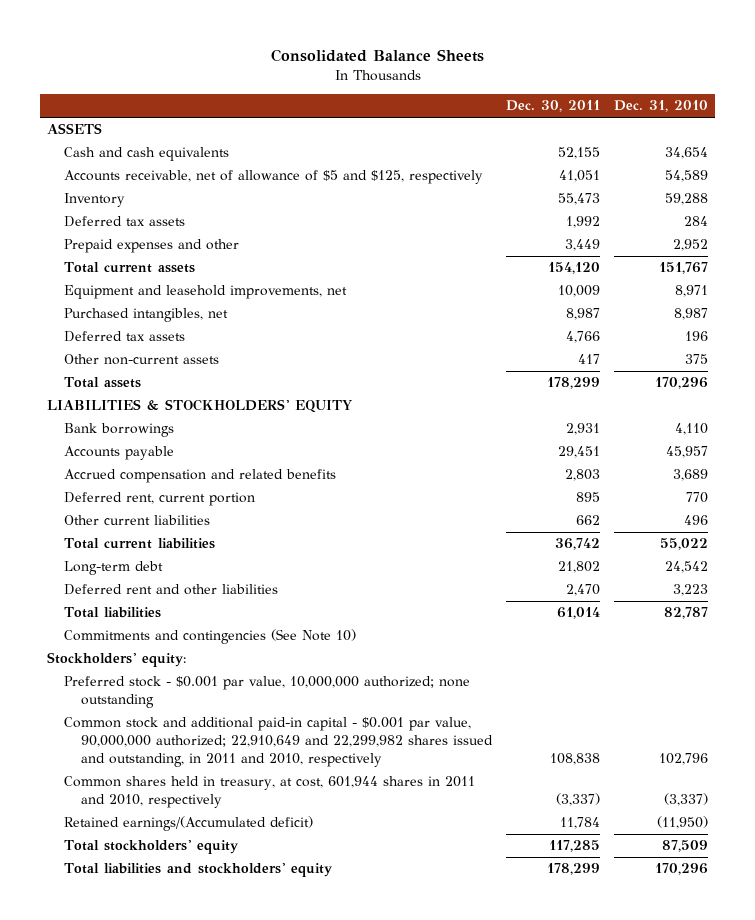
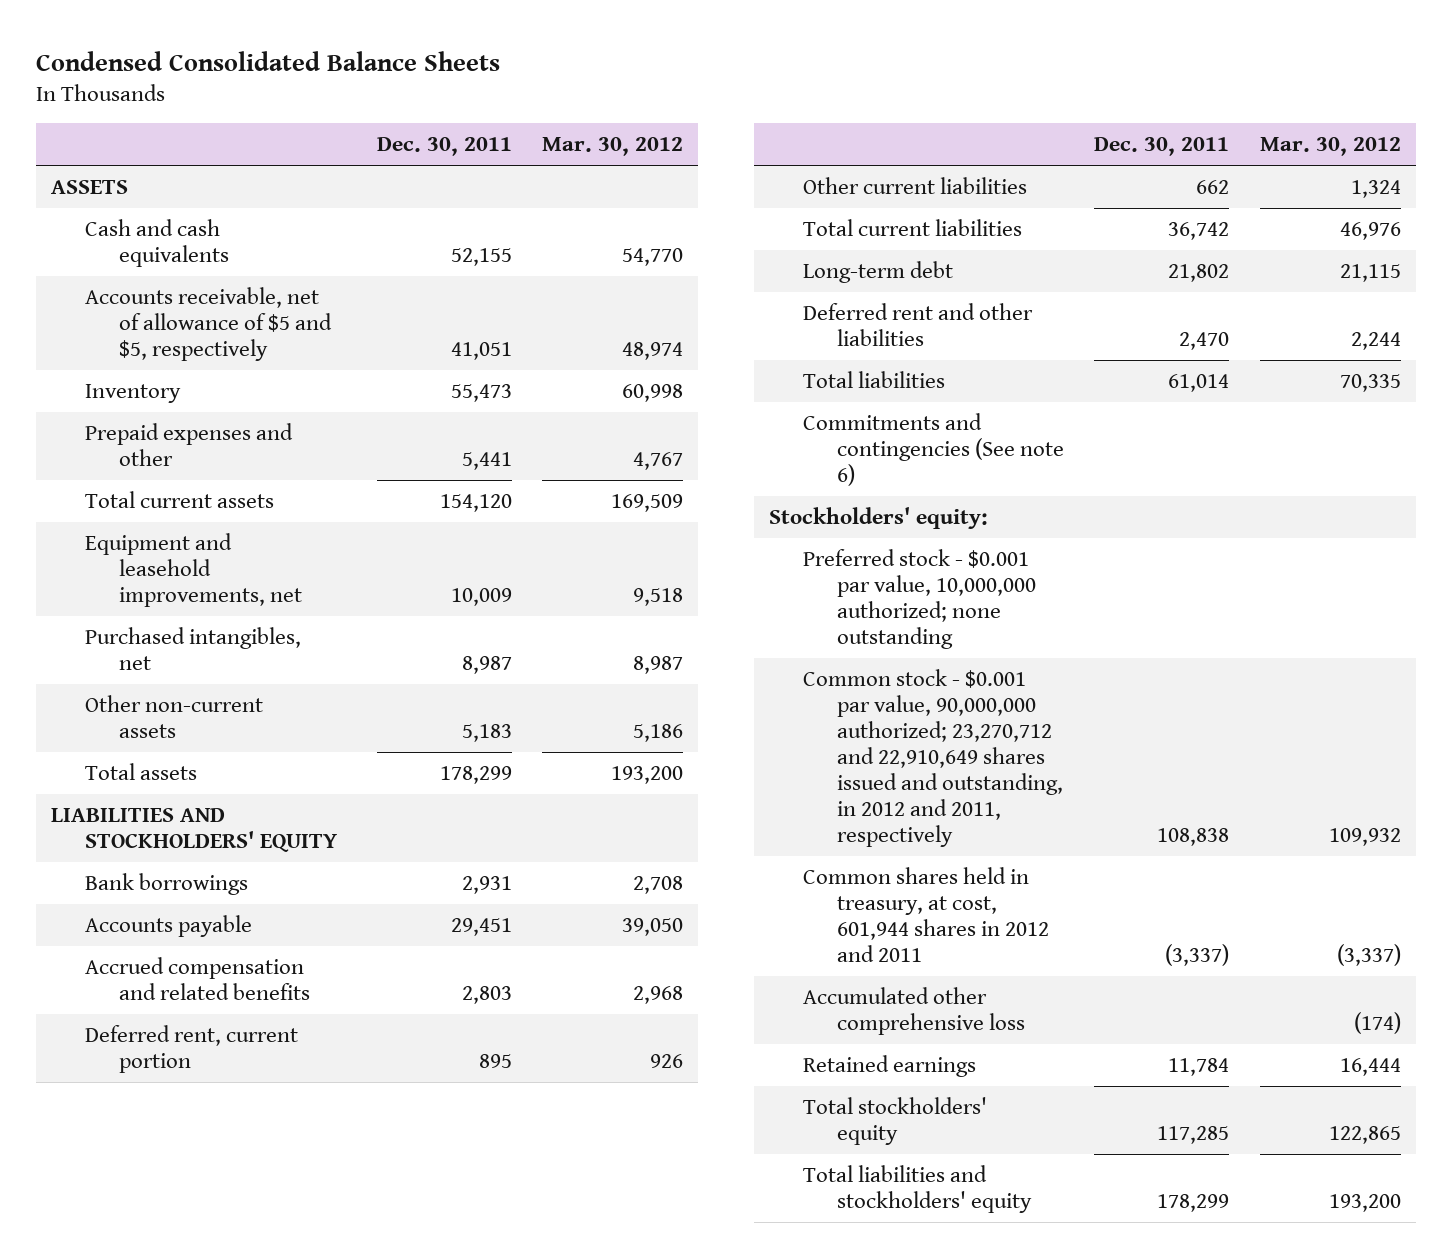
[270,49,484,63] Consolidated Balance Sheets -> [36,50,501,71] Condensed Consolidated Balance Sheets
[614,100,709,113] Dec. 31, 2010 -> none
none -> [541,137,683,157] Mar. 30, 2012
[63,170,483,185] Accounts receivable, net of allowance of $5 and $125, respectively -> [85,286,333,361] Accounts receivable, net of allowance of $5 and $5, respectively
[63,216,185,228] Deferred tax assets -> none
[564,239,600,252] 3,449 -> [461,451,512,470] 5,441
[63,331,185,343] Deferred tax assets -> none
[577,354,600,365] 417 -> [461,723,512,742] 5,183
[47,399,353,414] LIABILITIES & STOCKHOLDERS' EQUITY -> [51,807,338,852] LIABILITIES AND STOCKHOLDERS' EQUITY
[63,629,356,645] Commitments and contingencies (See Note 10) -> [803,412,1065,486] Commitments and contingencies (See note 6)
[63,717,493,767] Common stock and additional paid-in capital - $0.001 par value, 90,000,000 authorized; 22,910,649 and 22,299,982 shares issued and outstanding, in 2011 and 2010, respectively -> [803,668,1064,848] Common stock - $0.001 par value, 90,000,000 authorized; 23,270,712 and 22,910,649 shares issued and outstanding, in 2012 and 2011, respectively
[63,776,475,809] Common shares held in treasury, at cost, 601,944 shares in 2011 and 2010, respectively -> [803,866,1050,962] Common shares held in treasury, at cost, 601,944 shares in 2012 and 2011
none -> [803,986,1026,1035] Accumulated other comprehensive loss
[63,816,313,832] Retained earnings/(Accumulated deficit) -> [803,1054,977,1077] Retained earnings

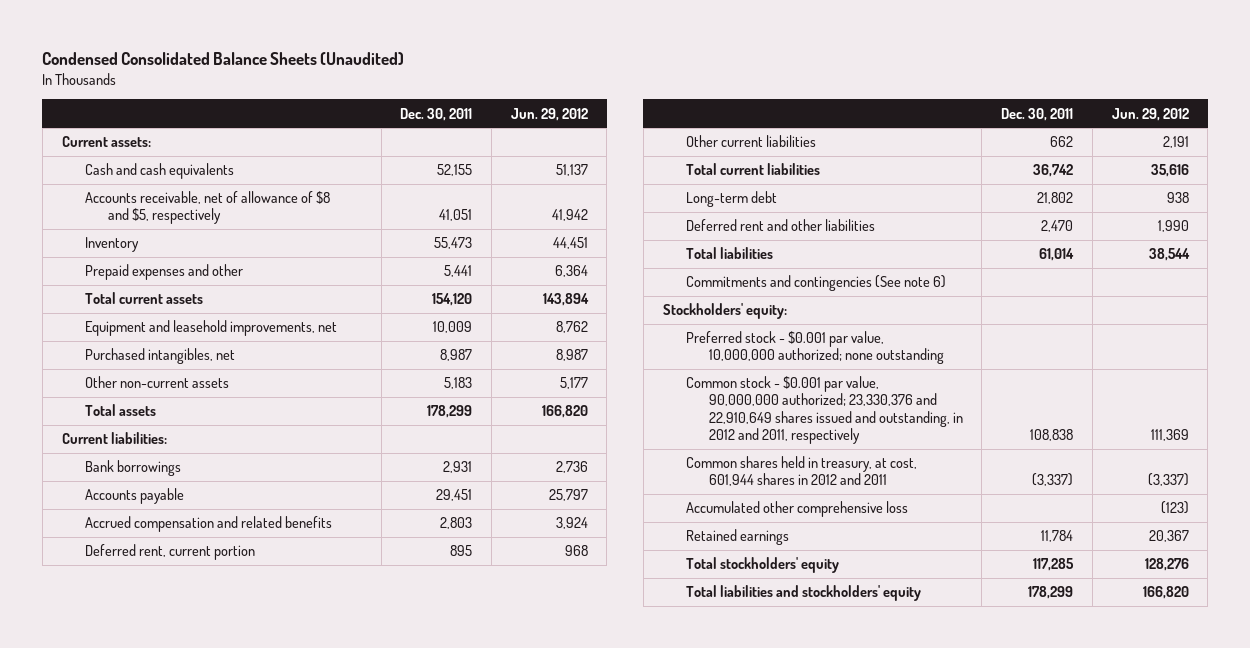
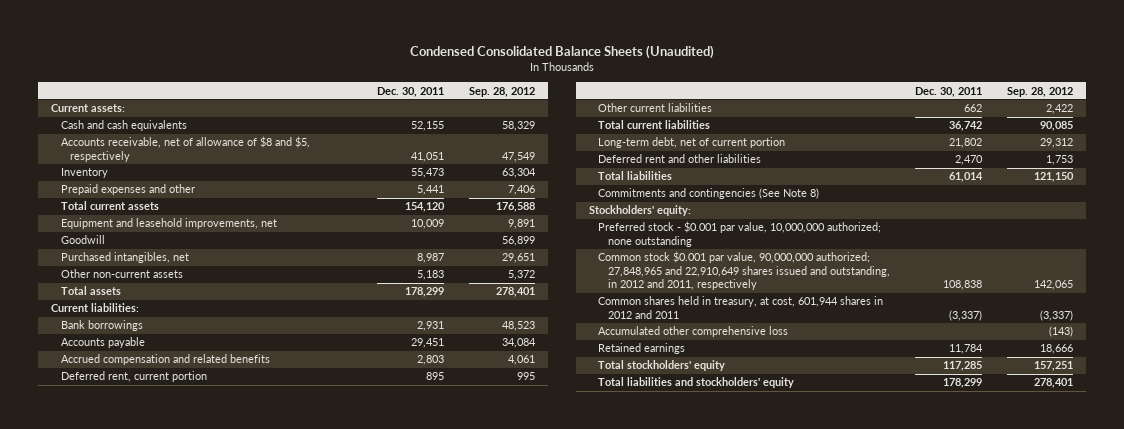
[510,107,588,121] Jun. 29, 2012 -> none
none -> [469,86,536,97] Sep. 28, 2012
none -> [60,235,105,245] Goodwill
[685,191,777,208] Long-term debt -> [598,137,786,149] Long-term debt, net of current portion
[685,275,946,292] Commitments and contingencies (See note 6) -> [598,188,820,200] Commitments and contingencies (See Note 8)
[685,376,963,444] Common stock - $0.001 par value, 90,000,000 authorized; 23,330,376 and 22,910,649 shares issued and outstanding, in 2012 and 2011, respectively -> [598,251,890,291] Common stock $0.001 par value, 90,000,000 authorized; 27,848,965 and 22,910,649 shares issued and outstanding, in 2012 and 2011, respectively

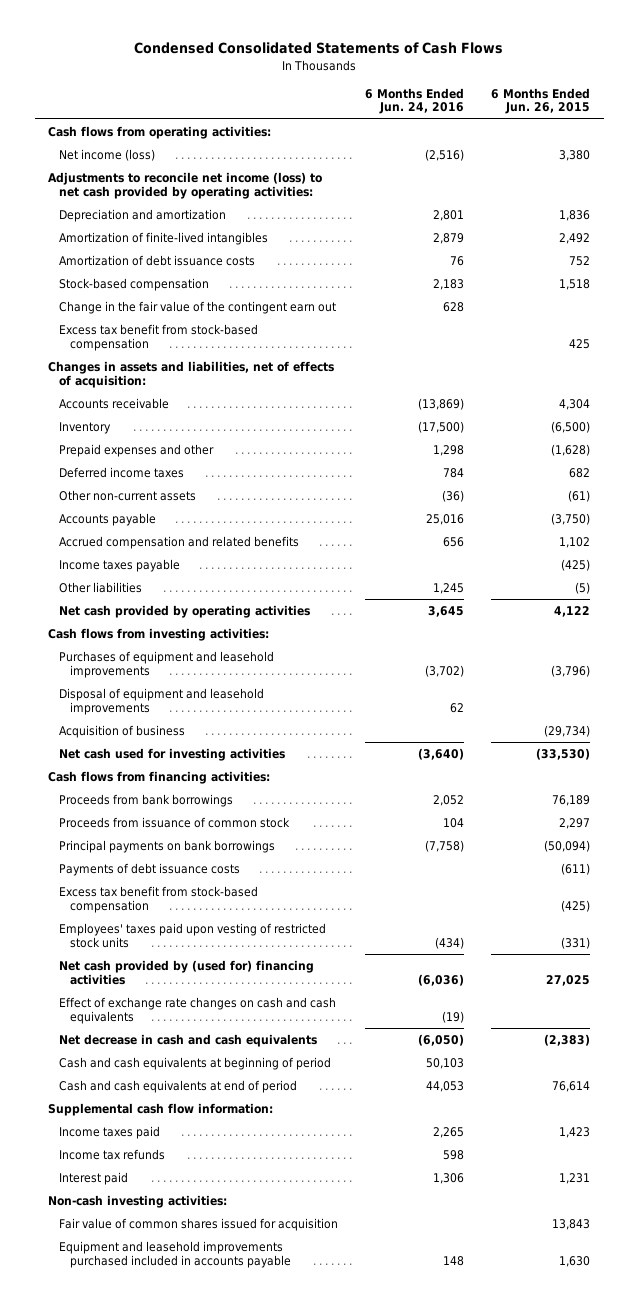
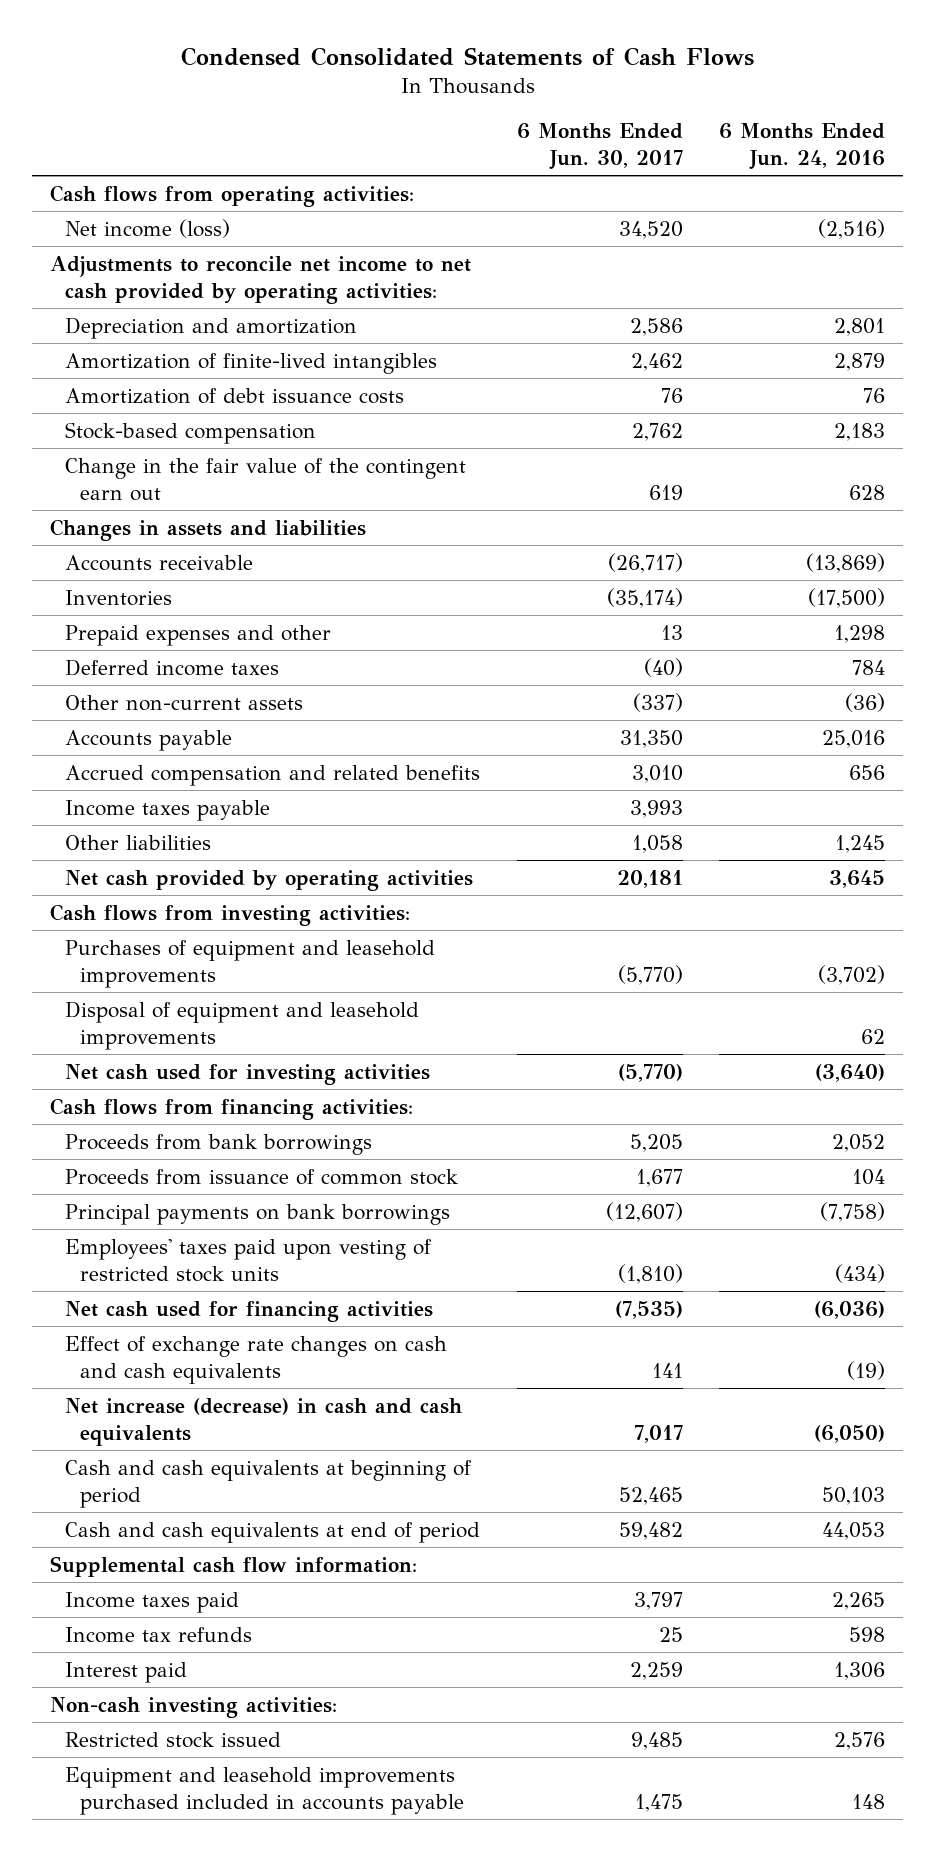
[491,87,591,115] 6 Months Ended Jun. 26, 2015 -> none
none -> [516,123,683,171] 6 Months Ended Jun. 30, 2017
[48,171,323,199] Adjustments to reconcile net income (loss) to net cash provided by operating activities: -> [50,255,472,304] Adjustments to reconcile net income to net cash provided by operating activities:
[58,323,258,351] Excess tax benefit from stock-based compensation -> none
[48,360,335,388] Changes in assets and liabilities, net of effects of acquisition: -> [50,518,367,541] Changes in assets and liabilities
[58,421,111,434] Inventory -> [65,589,173,606] Inventories
[58,724,185,738] Acquisition of business -> none
[58,862,240,876] Payments of debt issuance costs -> none
[58,885,258,913] Excess tax benefit from stock-based compensation -> none
[58,959,314,985] Net cash provided by (used for) financing activities -> [65,1300,434,1322] Net cash used for financing activities
[58,1033,317,1047] Net decrease in cash and cash equivalents -> [65,1397,463,1446] Net increase (decrease) in cash and cash equivalents
[58,1217,338,1231] Fair value of common shares issued for acquisition -> none
none -> [65,1731,282,1748] Restricted stock issued

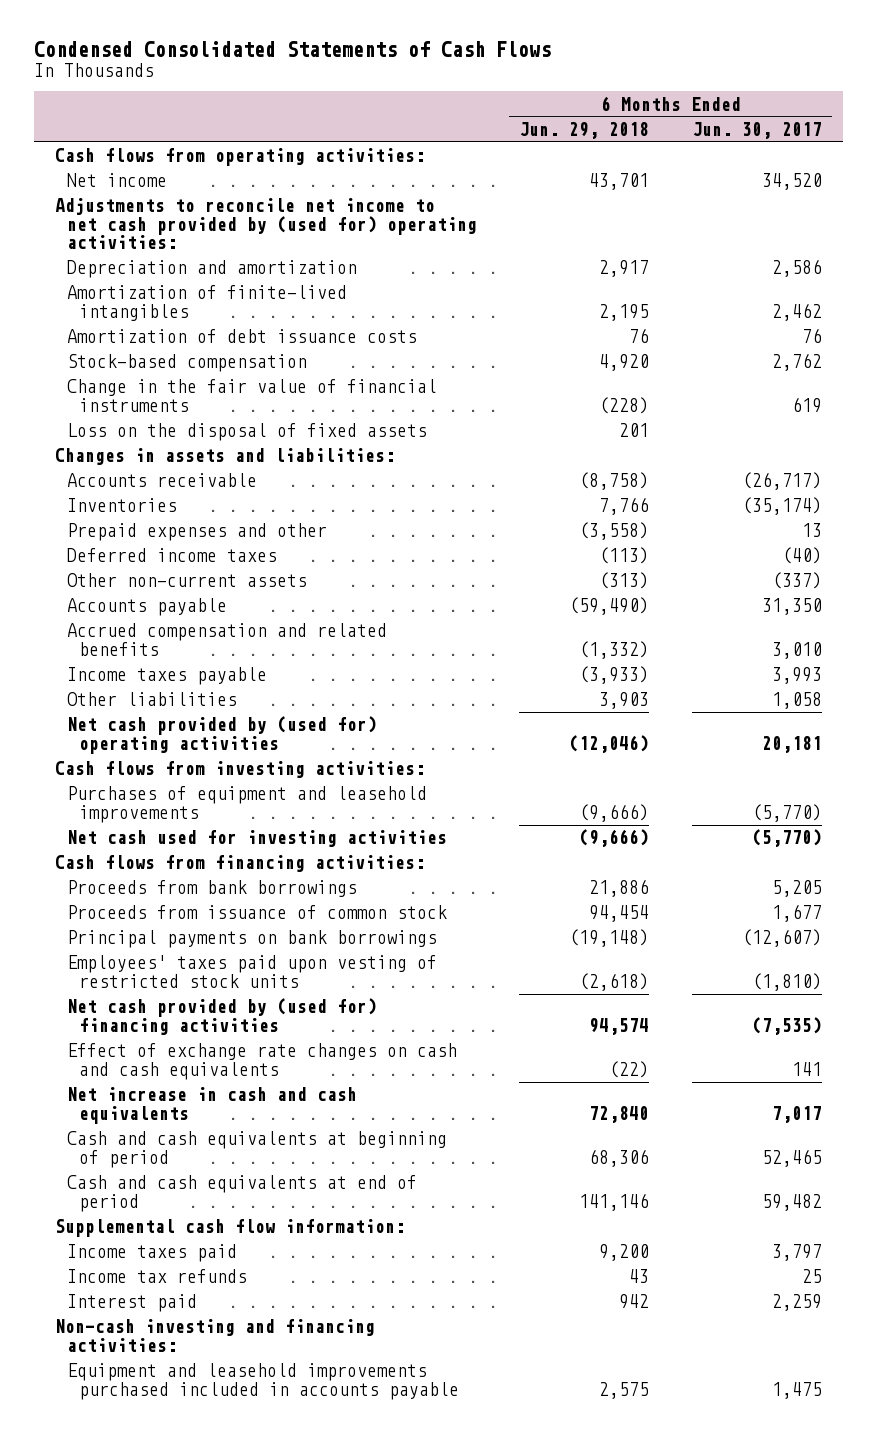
[719,123,886,171] 6 Months Ended Jun. 24, 2016 -> none
none -> [519,122,650,140] Jun. 29, 2018
[65,218,231,238] Net income (loss) -> [67,173,168,188] Net income
[50,255,472,304] Adjustments to reconcile net income to net cash provided by operating activities: -> [55,198,478,250] Adjustments to reconcile net income to net cash provided by (used for) operating activities:
[65,457,467,501] Change in the fair value of the contingent earn out -> [67,379,438,412] Change in the fair value of financial instruments
none -> [67,423,428,442] Loss on the disposal of fixed assets
[50,518,367,541] Changes in assets and liabilities -> [55,448,396,466] Changes in assets and liabilities:
[65,869,474,891] Net cash provided by operating activities -> [67,716,378,754] Net cash provided by (used for) operating activities
[65,1000,420,1050] Disposal of equipment and leasehold improvements -> none
[65,1300,434,1322] Net cash used for financing activities -> [67,998,378,1035] Net cash provided by (used for) financing activities
[65,1397,463,1446] Net increase (decrease) in cash and cash equivalents -> [67,1087,358,1124] Net increase in cash and cash equivalents
[65,1731,282,1748] Restricted stock issued -> none
[50,1696,338,1718] Non-cash investing activities: -> [55,1319,376,1352] Non-cash investing and financing activities:

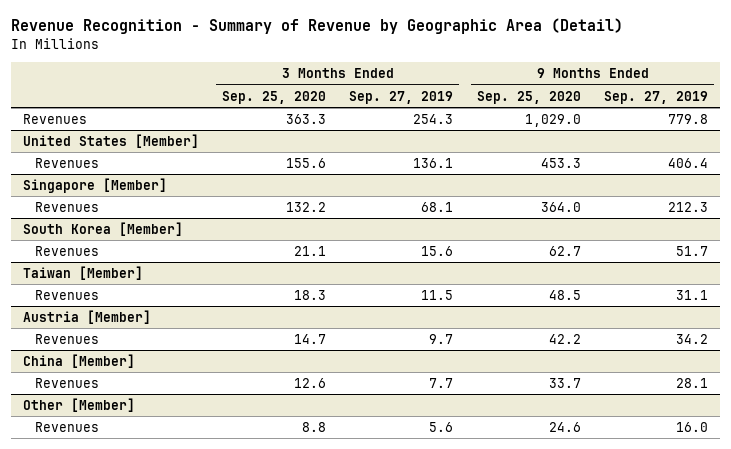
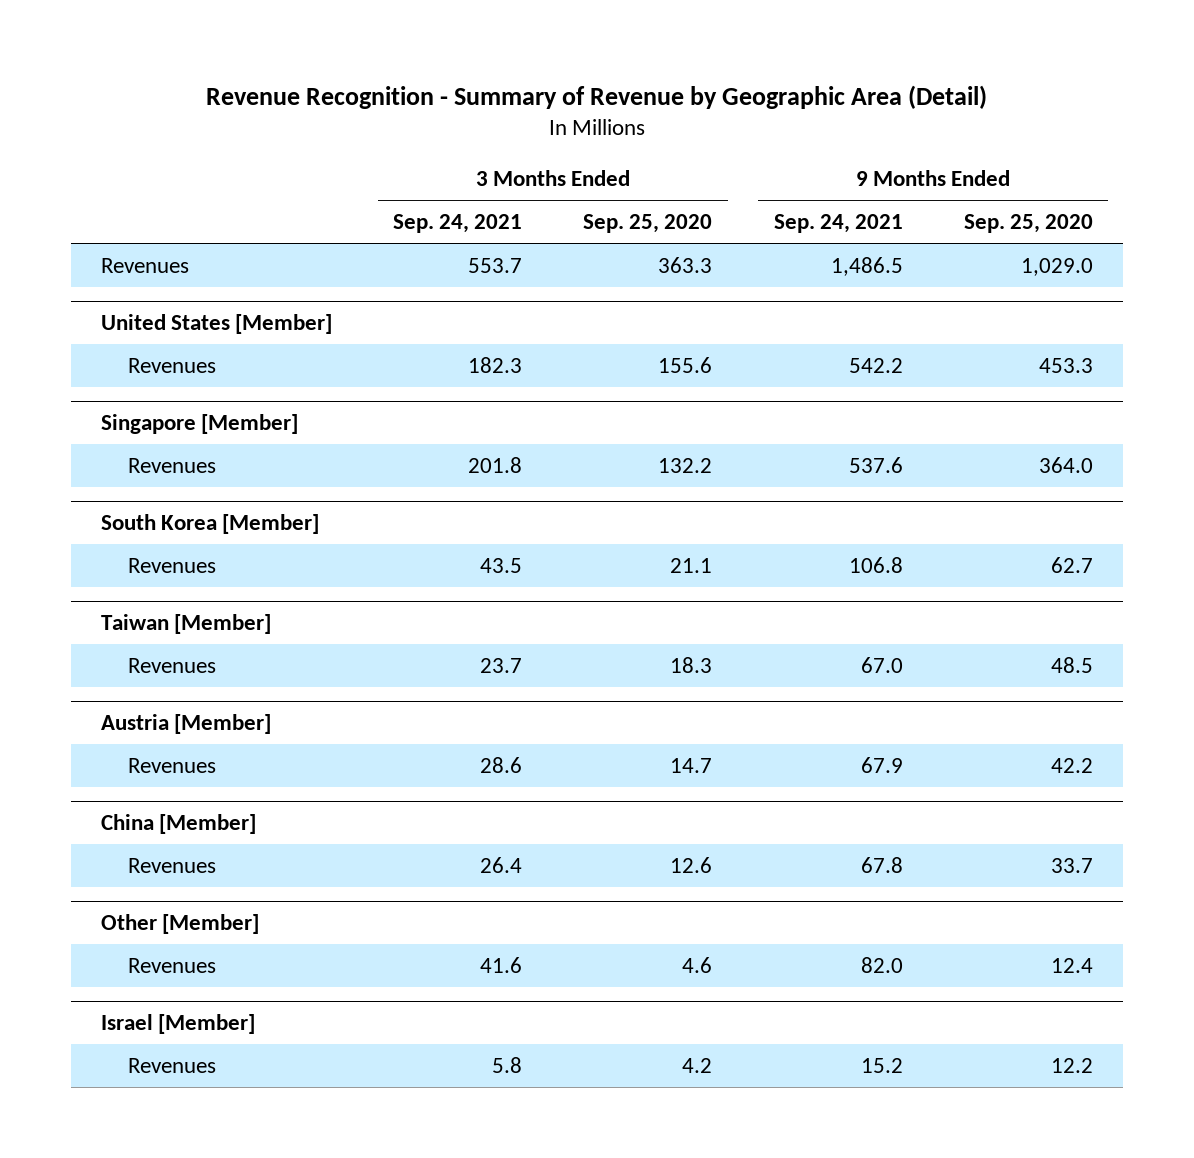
[349,90,454,104] Sep. 27, 2019 -> none
[604,90,709,104] Sep. 27, 2019 -> none
none -> [393,214,523,234] Sep. 24, 2021
none -> [773,214,903,234] Sep. 24, 2021
[301,422,326,433] 8.8 -> [682,956,713,973] 4.6
[548,422,581,433] 24.6 -> [1050,957,1093,973] 12.4
none -> [101,1013,256,1034] Israel [Member]
none -> [127,1057,216,1073] Revenues

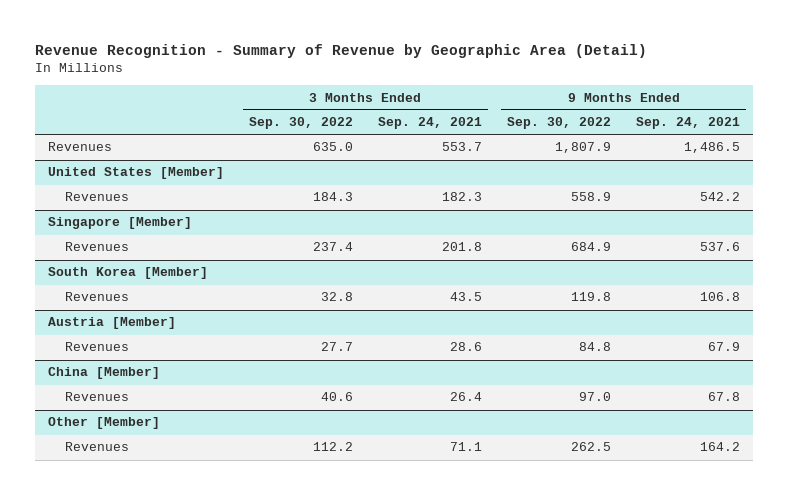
[583,214,713,234] Sep. 25, 2020 -> none
[963,214,1093,234] Sep. 25, 2020 -> none
none -> [248,117,353,130] Sep. 30, 2022
none -> [507,117,612,130] Sep. 30, 2022
[101,613,272,634] Taiwan [Member] -> none
[127,657,216,673] Revenues -> none
[101,1013,256,1034] Israel [Member] -> none
[127,1057,216,1073] Revenues -> none
[480,956,523,973] 41.6 -> [449,442,482,452] 71.1
[860,956,903,973] 82.0 -> [700,442,741,452] 164.2

